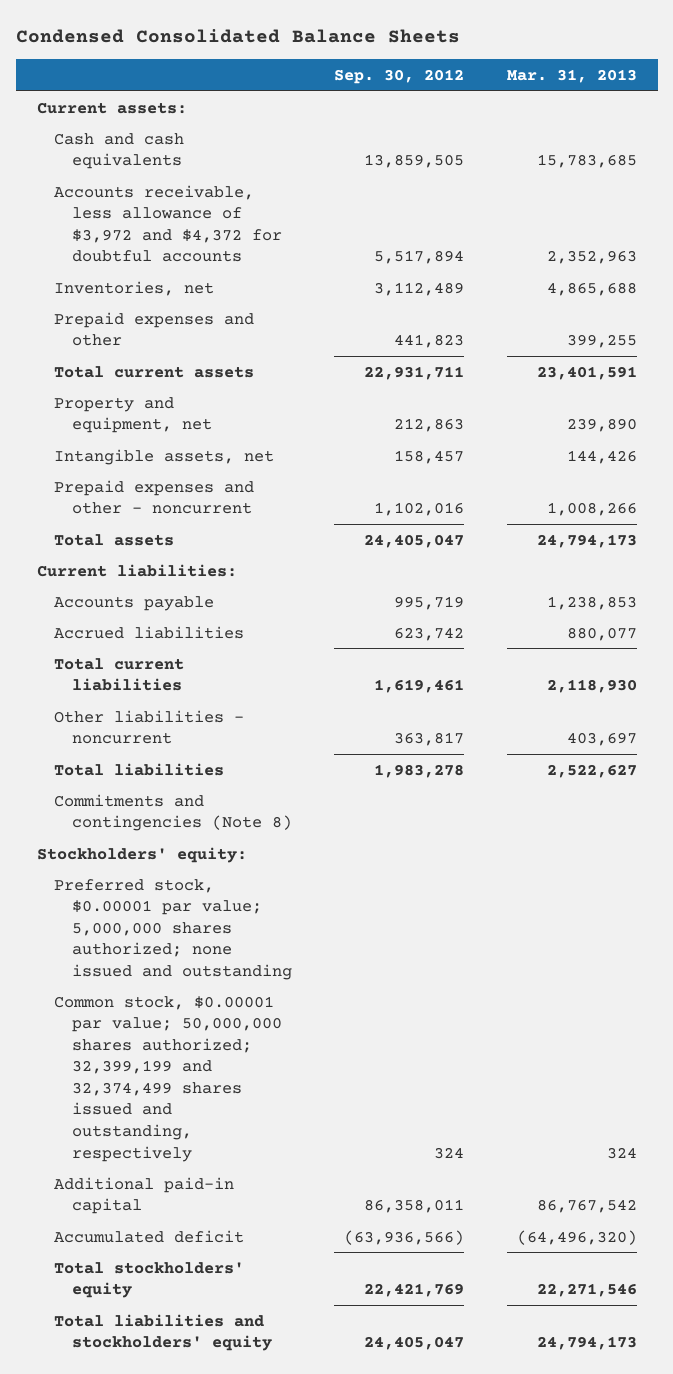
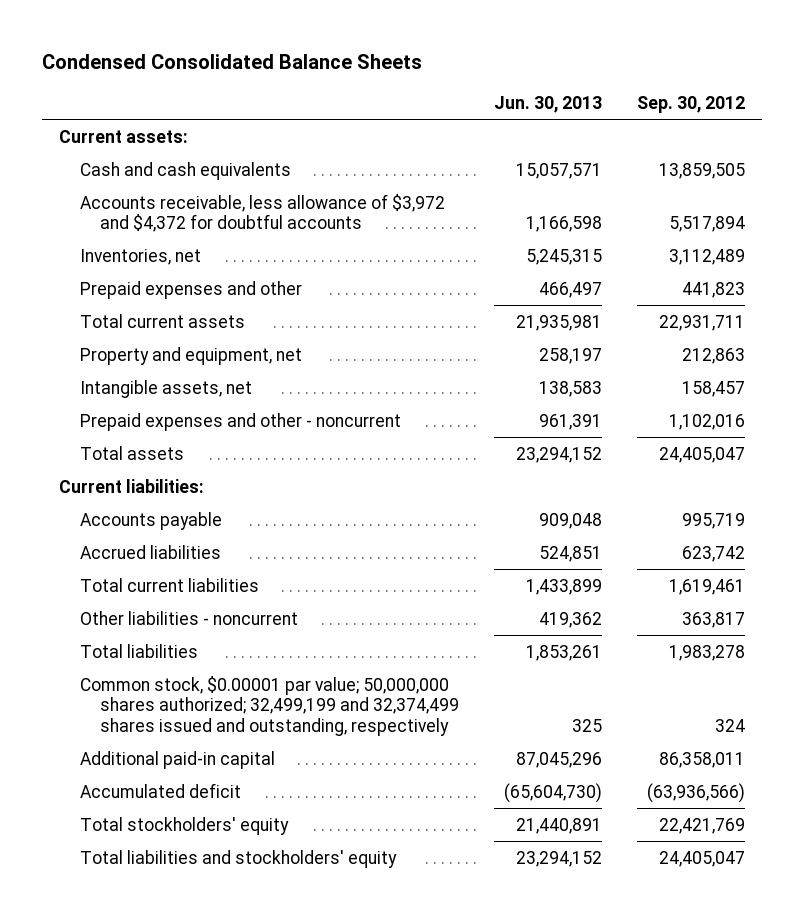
[506,68,637,83] Mar. 31, 2013 -> none
none -> [493,95,602,113] Jun. 30, 2013
[54,793,292,832] Commitments and contingencies (Note 8) -> none
[36,846,247,863] Stockholders' equity: -> none
[54,878,292,980] Preferred stock, $0.00001 par value; 5,000,000 shares authorized; none issued and outstanding -> none
[54,995,282,1162] Common stock, $0.00001 par value; 50,000,000 shares authorized; 32,399,199 and 32,374,499 shares issued and outstanding, respectively -> [79,675,460,737] Common stock, $0.00001 par value; 50,000,000 shares authorized; 32,499,199 and 32,374,499 shares issued and outstanding, respectively

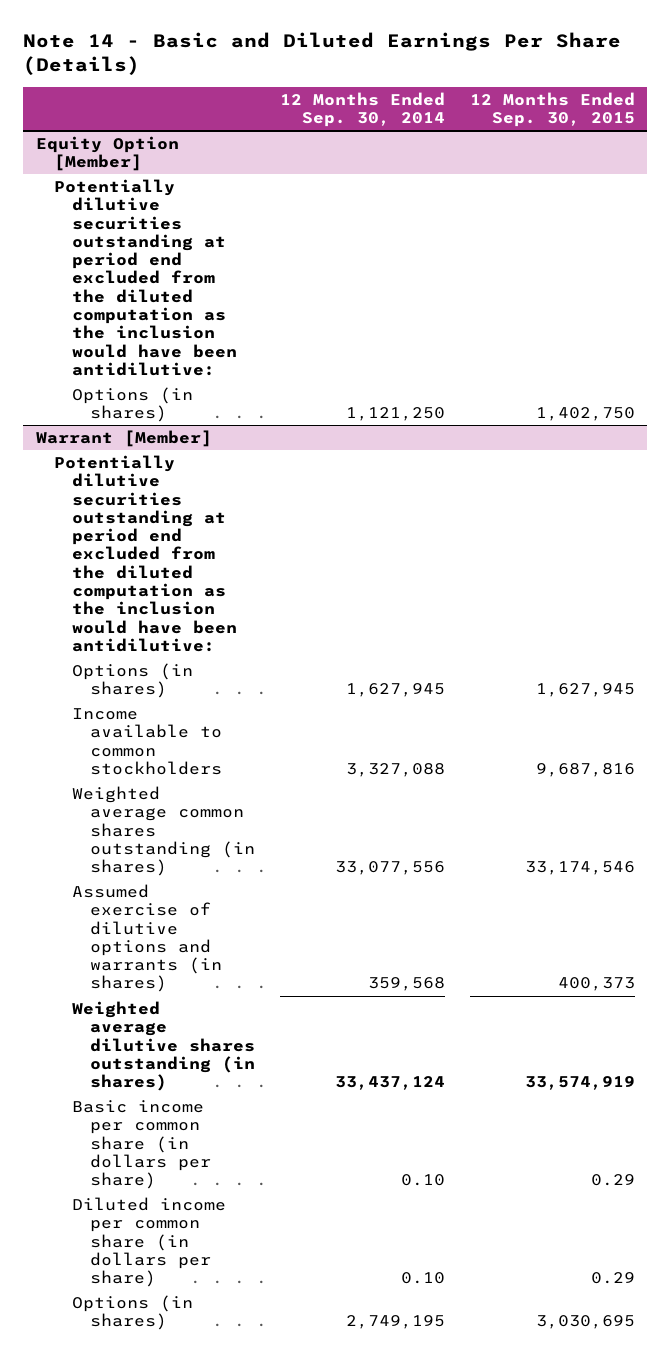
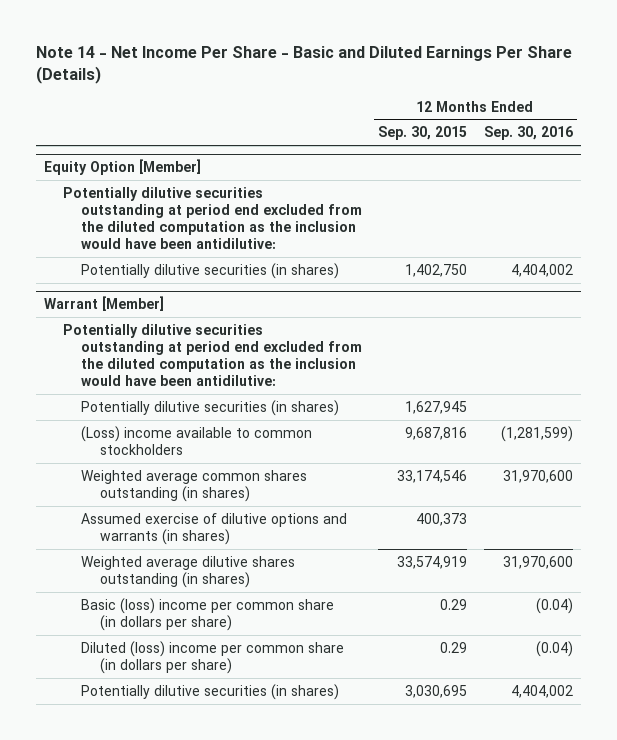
[23,32,622,76] Note 14 - Basic and Diluted Earnings Per Share (Details) -> [36,45,573,84] Note 14 - Net Income Per Share - Basic and Diluted Earnings Per Share (Details)
[279,91,445,127] 12 Months Ended Sep. 30, 2014 -> none
none -> [483,126,573,141] Sep. 30, 2016
[71,386,193,423] Options (in shares) -> [81,262,340,279] Potentially dilutive securities (in shares)
[71,662,193,699] Options (in shares) -> [81,399,340,416] Potentially dilutive securities (in shares)
[71,707,223,775] Income available to common stockholders -> [81,425,313,455] (Loss) income available to common stockholders
[71,1099,212,1190] Basic income per common share (in dollars per share) -> [81,597,335,631] Basic (loss) income per common share (in dollars per share)
[71,1196,226,1288] Diluted income per common share (in dollars per share) -> [81,640,345,674] Diluted (loss) income per common share (in dollars per share)
[71,1294,193,1331] Options (in shares) -> [81,683,340,700] Potentially dilutive securities (in shares)

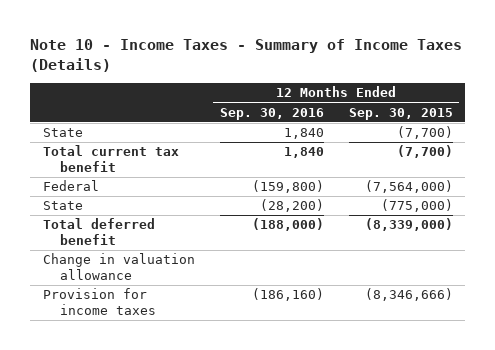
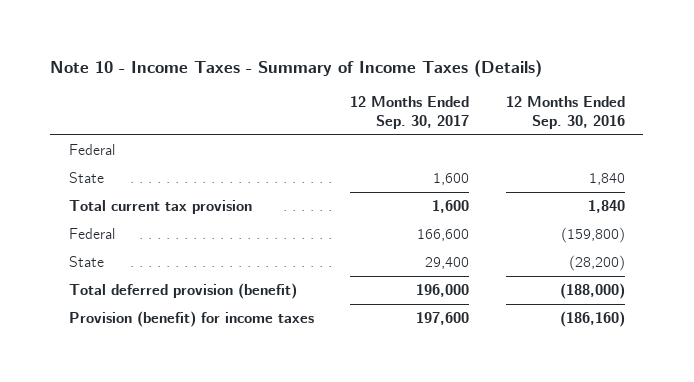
[348,107,453,120] Sep. 30, 2015 -> none
none -> [350,96,470,130] 12 Months Ended Sep. 30, 2017
none -> [68,144,115,156] Federal
[42,145,179,172] Total current tax benefit -> [68,200,252,215] Total current tax provision
[42,253,195,280] Change in valuation allowance -> none
[42,218,155,245] Total deferred benefit -> [68,283,297,300] Total deferred provision (benefit)
[42,288,157,315] Provision for income taxes -> [68,311,314,328] Provision (benefit) for income taxes

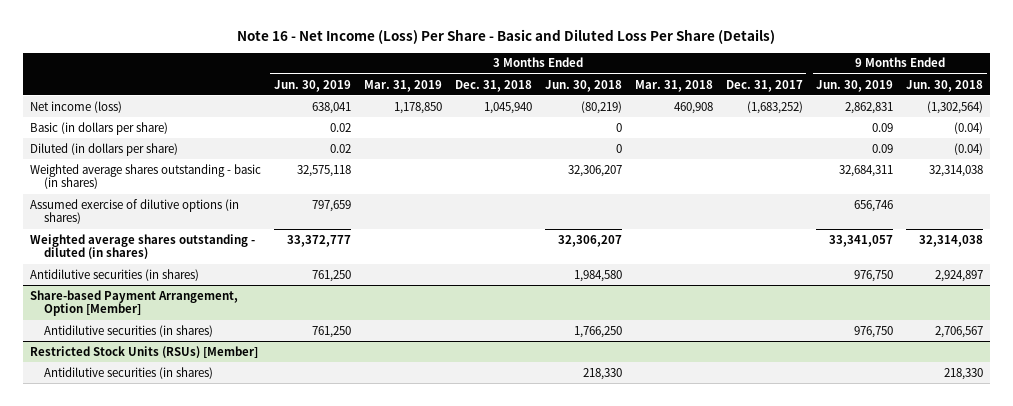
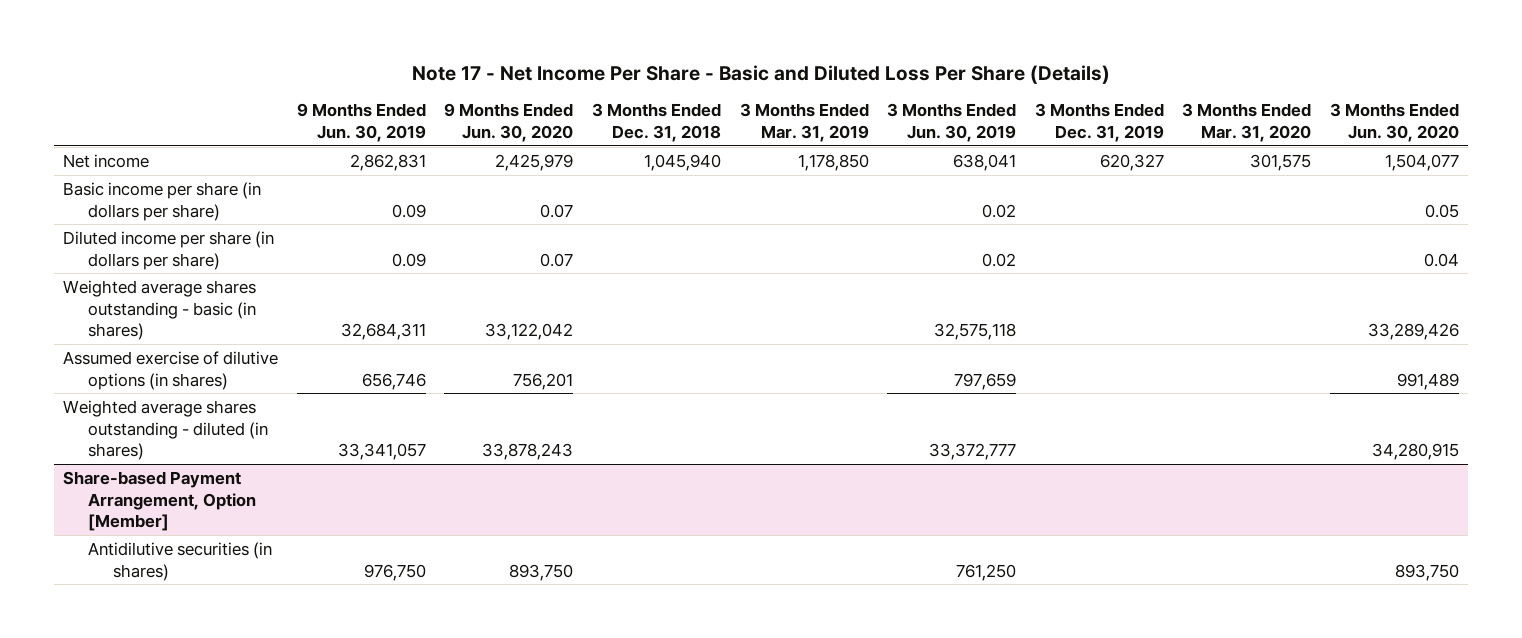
[237,29,776,45] Note 16 - Net Income (Loss) Per Share - Basic and Diluted Loss Per Share (Details) -> [412,64,1111,84] Note 17 - Net Income Per Share - Basic and Diluted Loss Per Share (Details)
[544,79,622,92] Jun. 30, 2018 -> none
[634,79,713,92] Mar. 31, 2018 -> none
[726,79,804,92] Dec. 31, 2017 -> none
[906,79,984,92] Jun. 30, 2018 -> none
none -> [444,103,574,143] 9 Months Ended Jun. 30, 2020
none -> [1034,103,1164,143] 3 Months Ended Dec. 31, 2019
none -> [1182,103,1312,143] 3 Months Ended Mar. 31, 2020
none -> [1330,103,1460,143] 3 Months Ended Jun. 30, 2020
[29,100,122,113] Net income (loss) -> [63,153,150,168] Net income
[29,121,168,135] Basic (in dollars per share) -> [63,181,262,221] Basic income per share (in dollars per share)
[29,142,178,156] Diluted (in dollars per share) -> [63,230,275,270] Diluted income per share (in dollars per share)
[29,268,199,281] Antidilutive securities (in shares) -> none
[29,345,258,358] Restricted Stock Units (RSUs) [Member] -> none
[44,366,214,379] Antidilutive securities (in shares) -> none

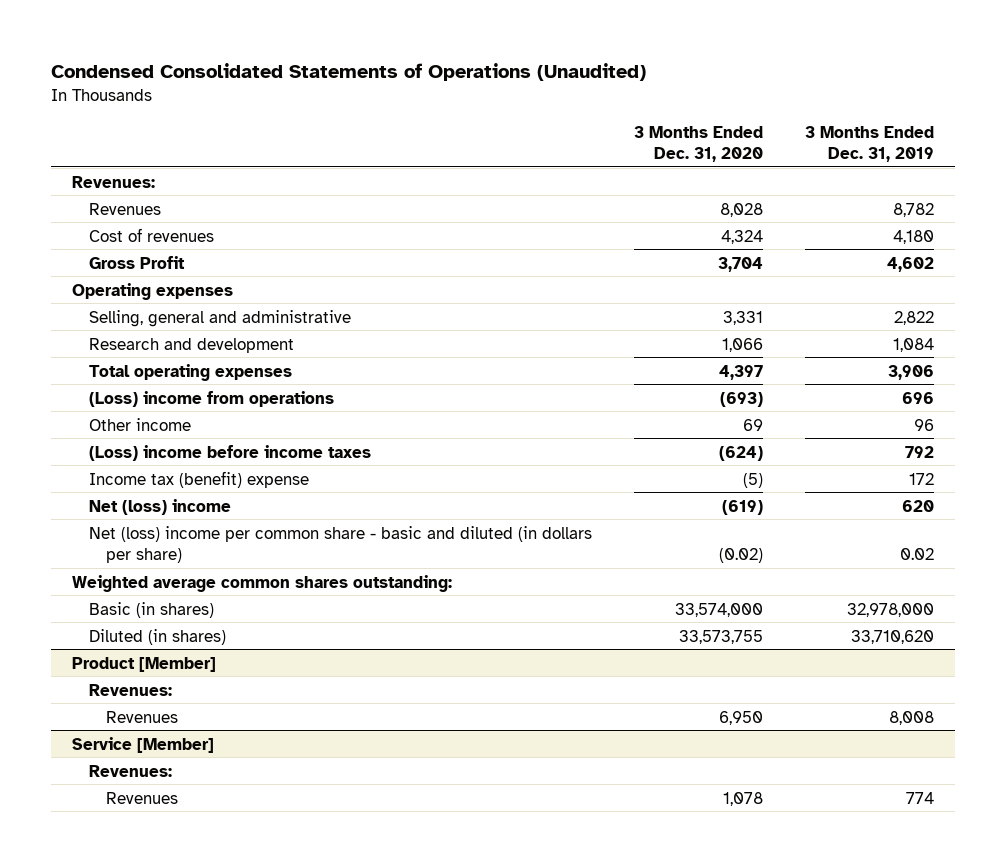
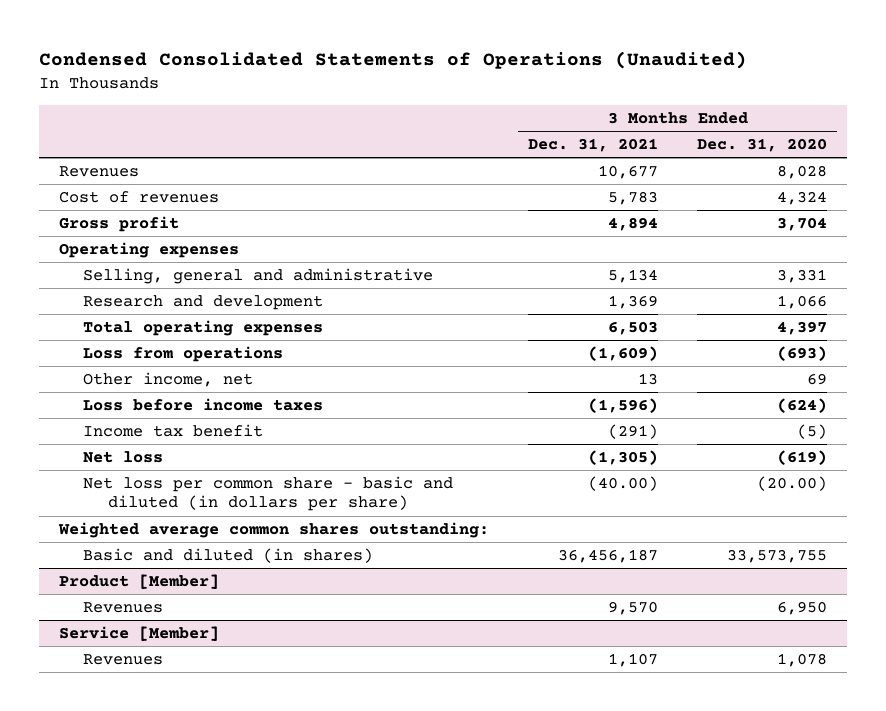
[804,125,934,162] 3 Months Ended Dec. 31, 2019 -> none
none -> [527,138,658,153] Dec. 31, 2021
[72,175,156,188] Revenues: -> none
[89,255,186,269] Gross Profit -> [58,215,179,232] Gross profit
[89,390,335,407] (Loss) income from operations -> [83,345,284,362] Loss from operations
[89,417,192,431] Other income -> [83,371,254,387] Other income, net
[89,444,372,461] (Loss) income before income taxes -> [83,397,324,411] Loss before income taxes
[89,470,310,488] Income tax (benefit) expense -> [83,423,264,437] Income tax benefit
[89,498,232,515] Net (loss) income -> [83,450,164,463] Net loss
[89,525,593,563] Net (loss) income per common share - basic and diluted (in dollars per share) -> [83,475,454,512] Net loss per common share - basic and diluted (in dollars per share)
[719,547,764,563] (0.02) -> [757,475,828,491] (20.00)
[89,601,215,618] Basic (in shares) -> none
[89,628,227,645] Diluted (in shares) -> [83,547,374,563] Basic and diluted (in shares)
[89,683,173,696] Revenues: -> none
[89,764,173,777] Revenues: -> none

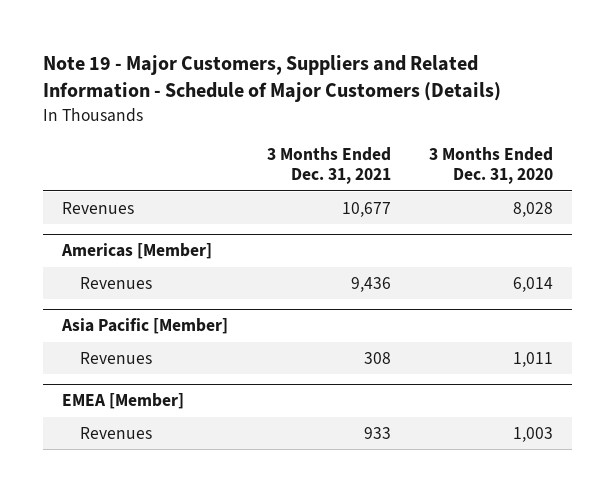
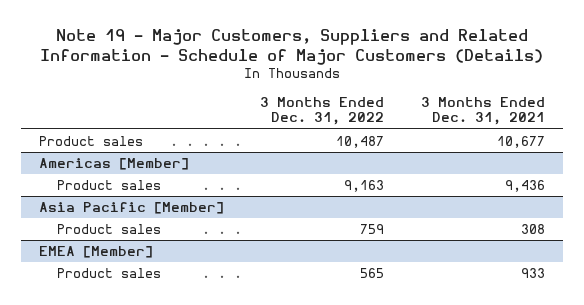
[429,146,554,185] 3 Months Ended Dec. 31, 2020 -> none
none -> [260,97,385,126] 3 Months Ended Dec. 31, 2022
[62,201,135,214] Revenues -> [38,135,143,146] Product sales
[79,276,152,289] Revenues -> [56,179,161,190] Product sales
[79,351,152,364] Revenues -> [56,223,161,234] Product sales
[79,426,152,439] Revenues -> [56,267,161,278] Product sales

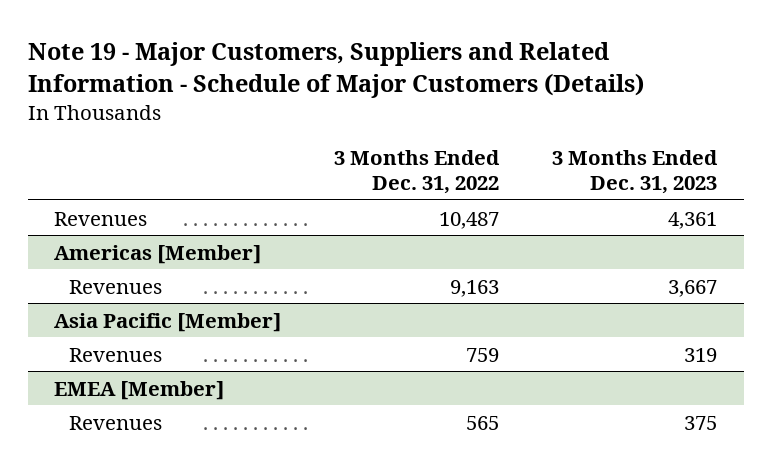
[420,97,545,126] 3 Months Ended Dec. 31, 2021 -> none
none -> [552,150,719,194] 3 Months Ended Dec. 31, 2023
[38,135,143,146] Product sales -> [54,211,148,226] Revenues
[56,179,161,190] Product sales -> [68,279,162,294] Revenues
[56,223,161,234] Product sales -> [68,347,162,362] Revenues
[56,267,161,278] Product sales -> [68,415,162,430] Revenues

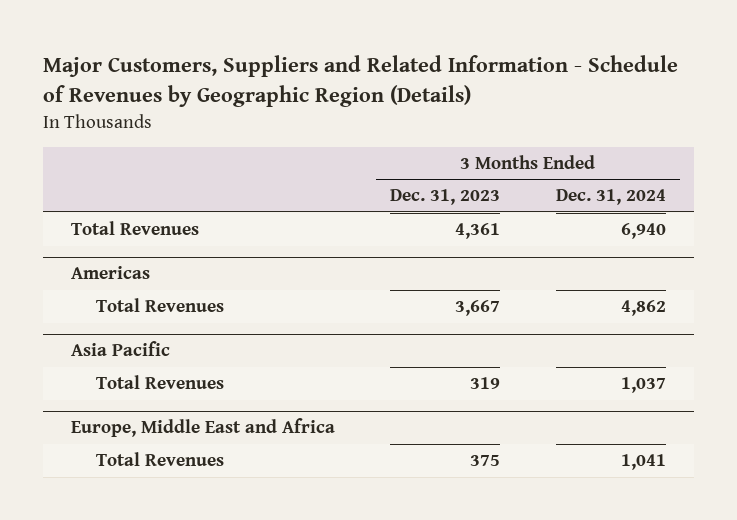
[27,41,644,98] Note 19 - Major Customers, Suppliers and Related Information - Schedule of Major Customers (Details) -> [42,55,678,107] Major Customers, Suppliers and Related Information - Schedule of Revenues by Geographic Region (Details)
[334,150,501,194] 3 Months Ended Dec. 31, 2022 -> none
none -> [555,189,666,206] Dec. 31, 2024
[54,211,148,226] Revenues -> [70,221,199,236] Total Revenues
[54,244,262,264] Americas [Member] -> [70,266,150,280] Americas
[68,279,162,294] Revenues -> [96,298,225,313] Total Revenues
[54,312,282,332] Asia Pacific [Member] -> [70,341,170,357] Asia Pacific
[68,347,162,362] Revenues -> [96,375,225,390] Total Revenues
[54,380,225,400] EMEA [Member] -> [70,418,335,438] Europe, Middle East and Africa
[68,415,162,430] Revenues -> [96,452,225,467] Total Revenues

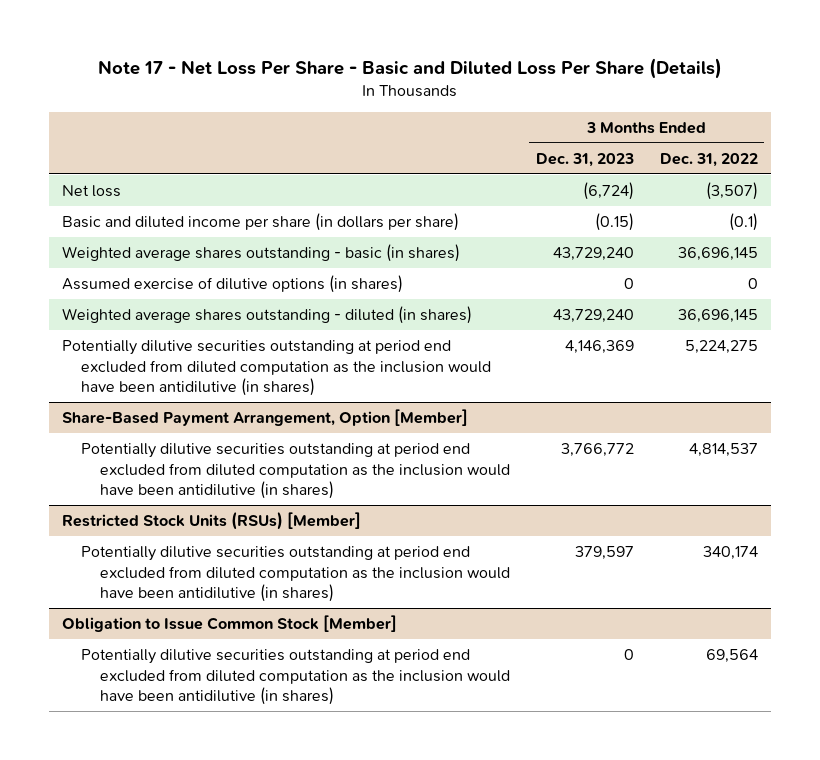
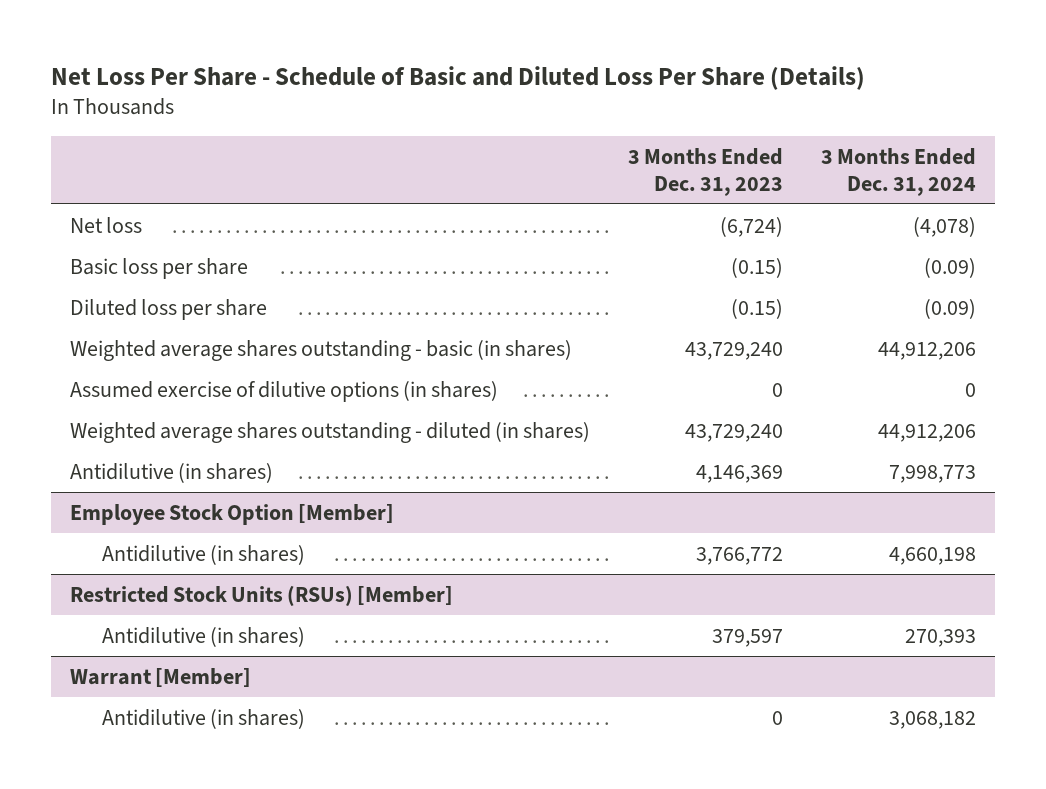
[97,57,722,79] Note 17 - Net Loss Per Share - Basic and Diluted Loss Per Share (Details) -> [50,65,865,90] Net Loss Per Share - Schedule of Basic and Diluted Loss Per Share (Details)
[659,152,758,167] Dec. 31, 2022 -> none
none -> [820,147,976,196] 3 Months Ended Dec. 31, 2024
none -> [69,257,248,279] Basic loss per share
[61,212,459,231] Basic and diluted income per share (in dollars per share) -> [69,298,267,320] Diluted loss per share
[61,339,491,397] Potentially dilutive securities outstanding at period end excluded from diluted computation as the inclusion would have been antidilutive (in shares) -> [69,462,273,483] Antidilutive (in shares)
[61,408,468,426] Share-Based Payment Arrangement, Option [Member] -> [69,503,394,525] Employee Stock Option [Member]
[80,442,510,500] Potentially dilutive securities outstanding at period end excluded from diluted computation as the inclusion would have been antidilutive (in shares) -> [102,544,306,565] Antidilutive (in shares)
[61,614,397,632] Obligation to Issue Common Stock [Member] -> none
[80,545,510,603] Potentially dilutive securities outstanding at period end excluded from diluted computation as the inclusion would have been antidilutive (in shares) -> [102,626,306,647] Antidilutive (in shares)
none -> [69,667,251,687] Warrant [Member]
[80,648,510,706] Potentially dilutive securities outstanding at period end excluded from diluted computation as the inclusion would have been antidilutive (in shares) -> [102,708,306,729] Antidilutive (in shares)

